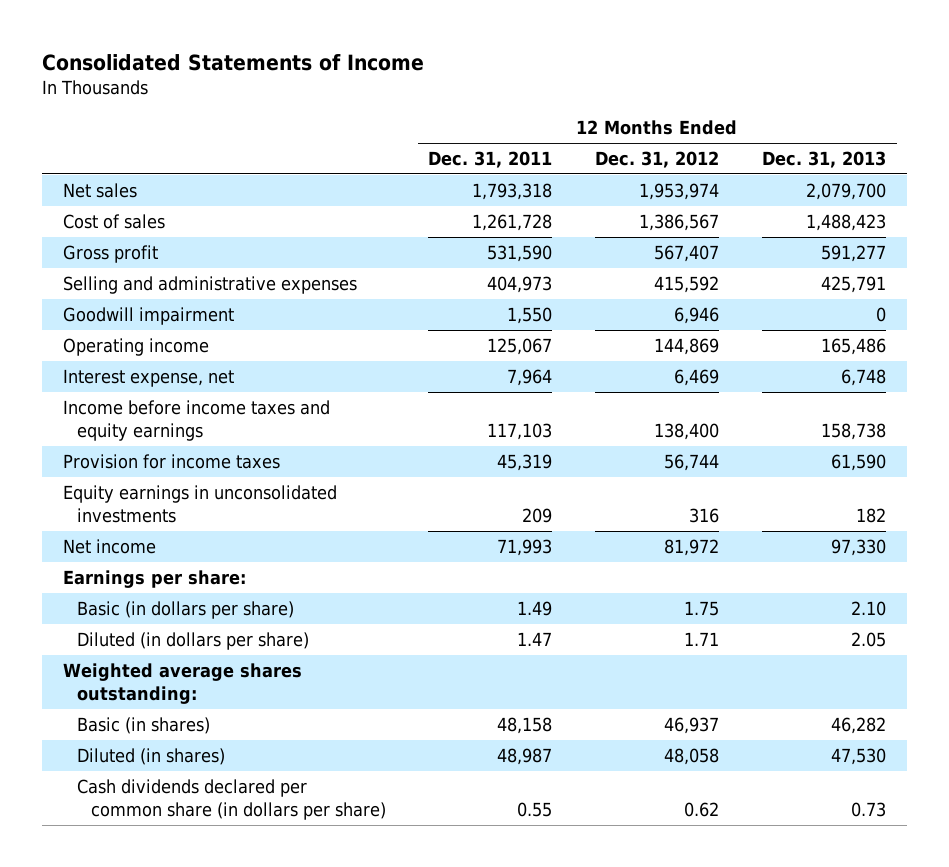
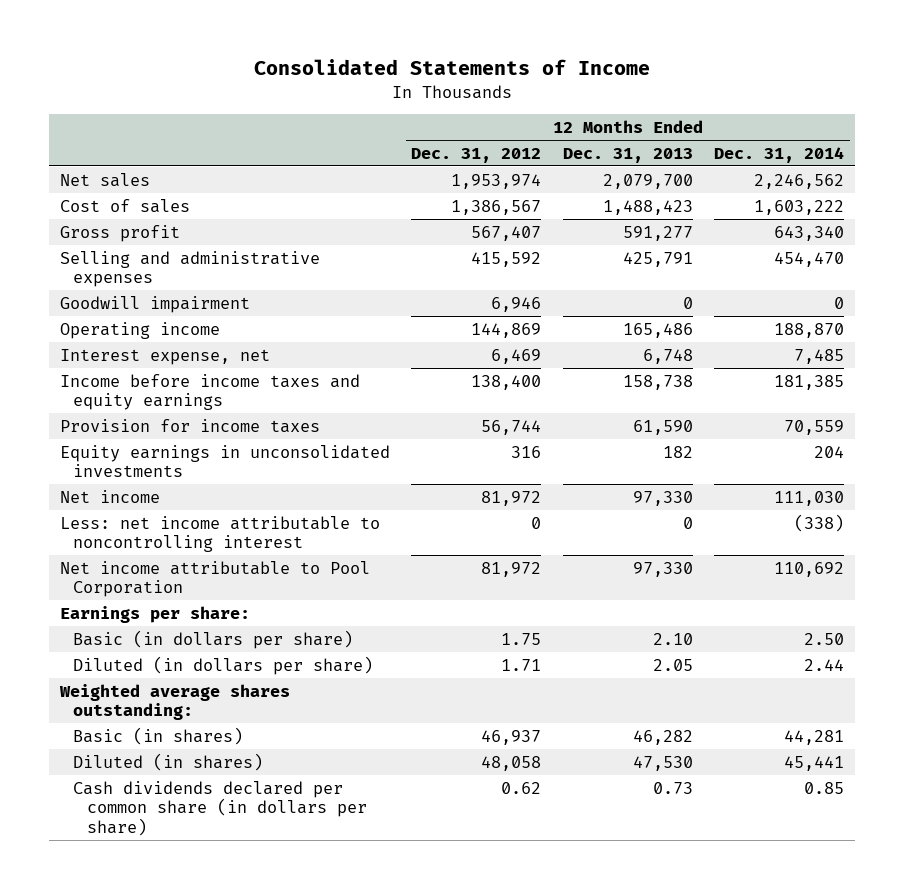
[428,151,553,169] Dec. 31, 2011 -> none
none -> [714,146,845,163] Dec. 31, 2014
none -> [59,515,380,553] Less: net income attributable to noncontrolling interest
none -> [59,560,370,598] Net income attributable to Pool Corporation

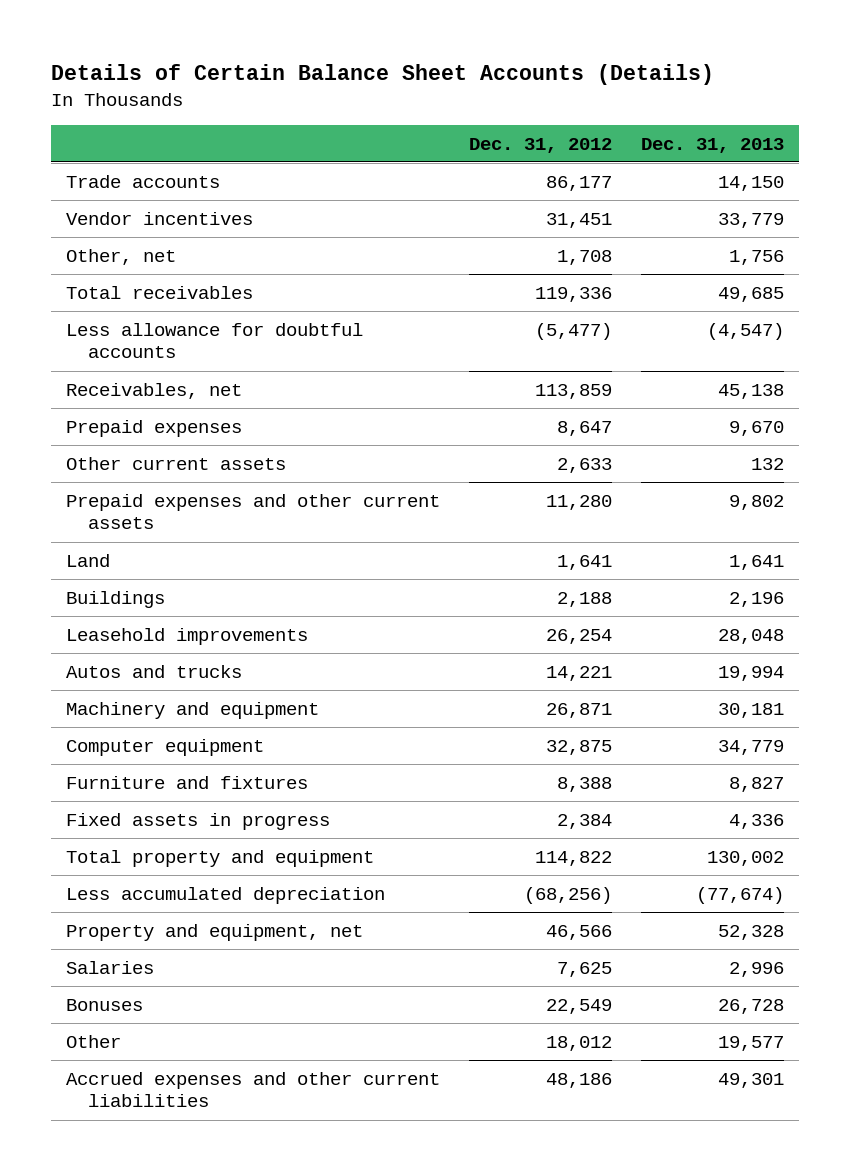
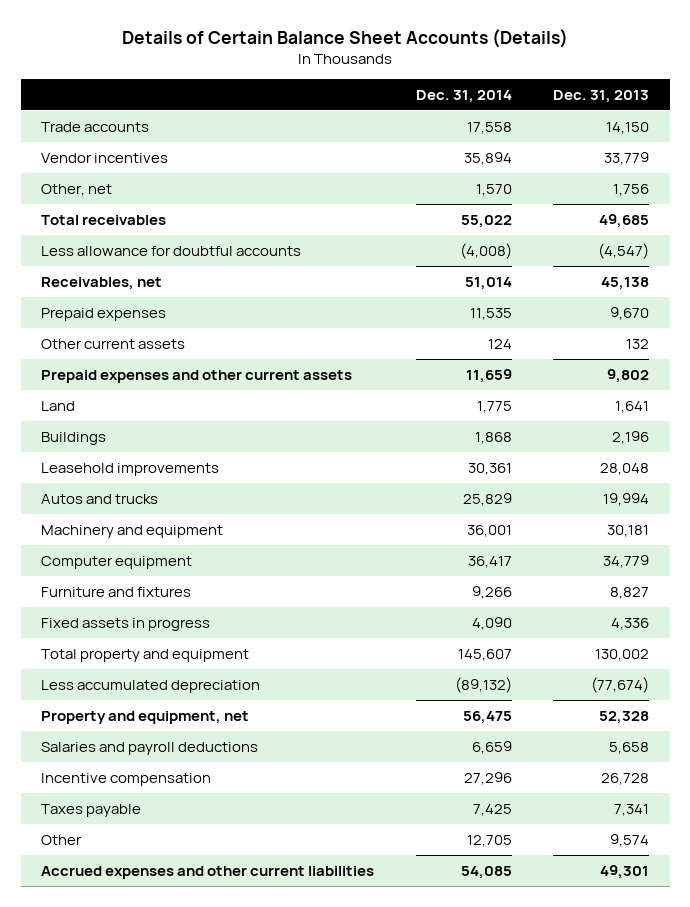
[468,137,612,153] Dec. 31, 2012 -> none
none -> [415,90,512,104] Dec. 31, 2014
[65,960,154,974] Salaries -> none
none -> [41,741,259,755] Salaries and payroll deductions
[65,998,143,1011] Bonuses -> [41,772,212,786] Incentive compensation
none -> [41,803,142,817] Taxes payable
[717,1035,784,1051] 19,577 -> [609,833,649,847] 9,574

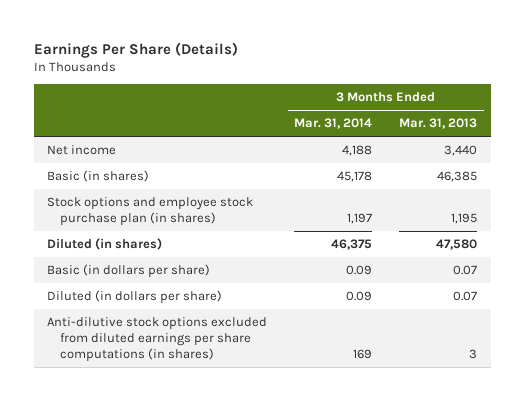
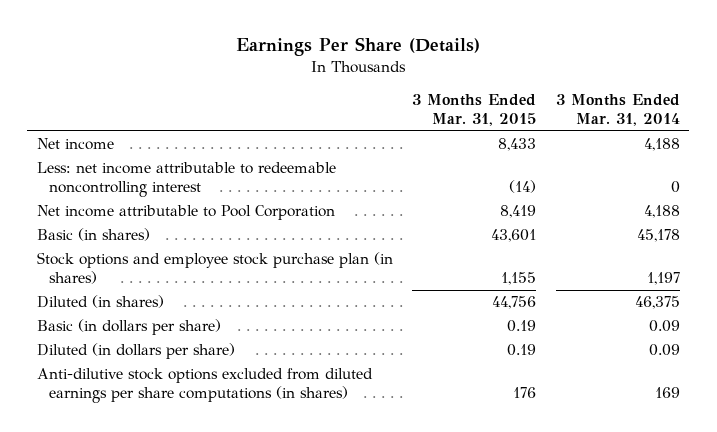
[399,118,478,130] Mar. 31, 2013 -> none
none -> [412,93,537,126] 3 Months Ended Mar. 31, 2015
none -> [36,162,336,198] Less: net income attributable to redeemable noncontrolling interest
none -> [36,205,335,221] Net income attributable to Pool Corporation

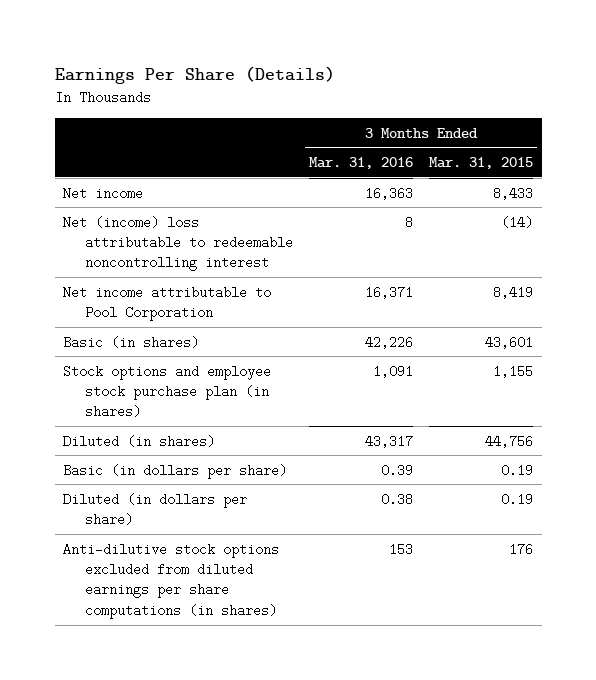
[555,93,680,126] 3 Months Ended Mar. 31, 2014 -> none
none -> [309,156,414,169] Mar. 31, 2016
[36,162,336,198] Less: net income attributable to redeemable noncontrolling interest -> [63,215,293,272] Net (income) loss attributable to redeemable noncontrolling interest

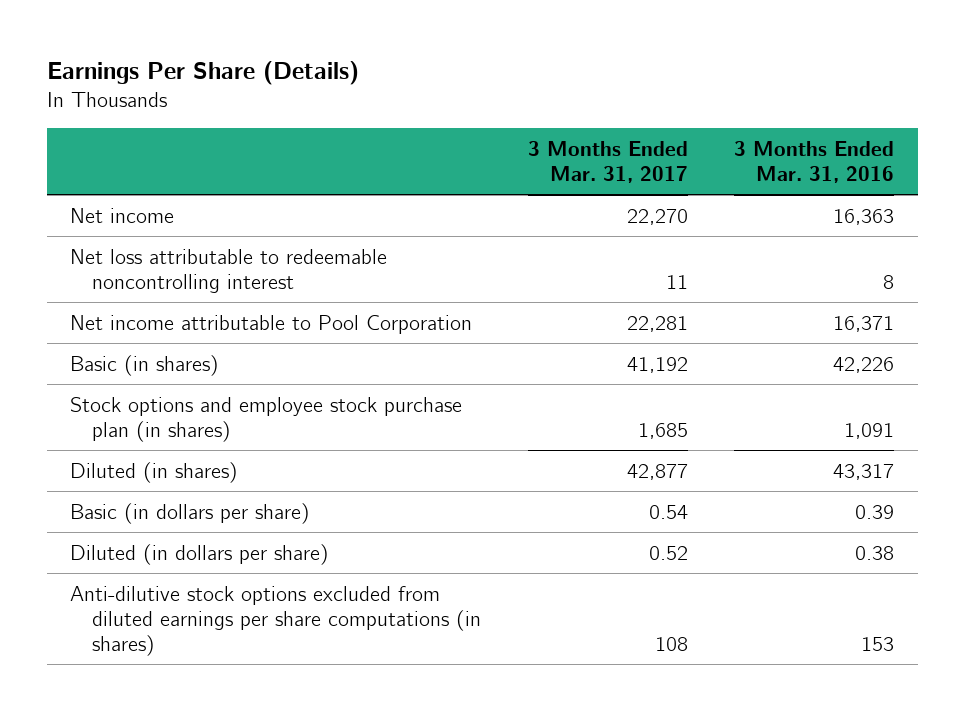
[429,156,534,169] Mar. 31, 2015 -> none
none -> [527,140,688,184] 3 Months Ended Mar. 31, 2017
[63,215,293,272] Net (income) loss attributable to redeemable noncontrolling interest -> [70,248,388,293] Net loss attributable to redeemable noncontrolling interest

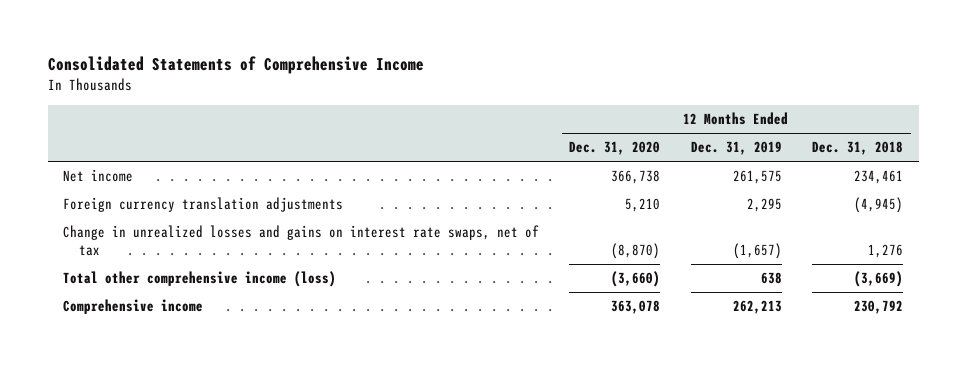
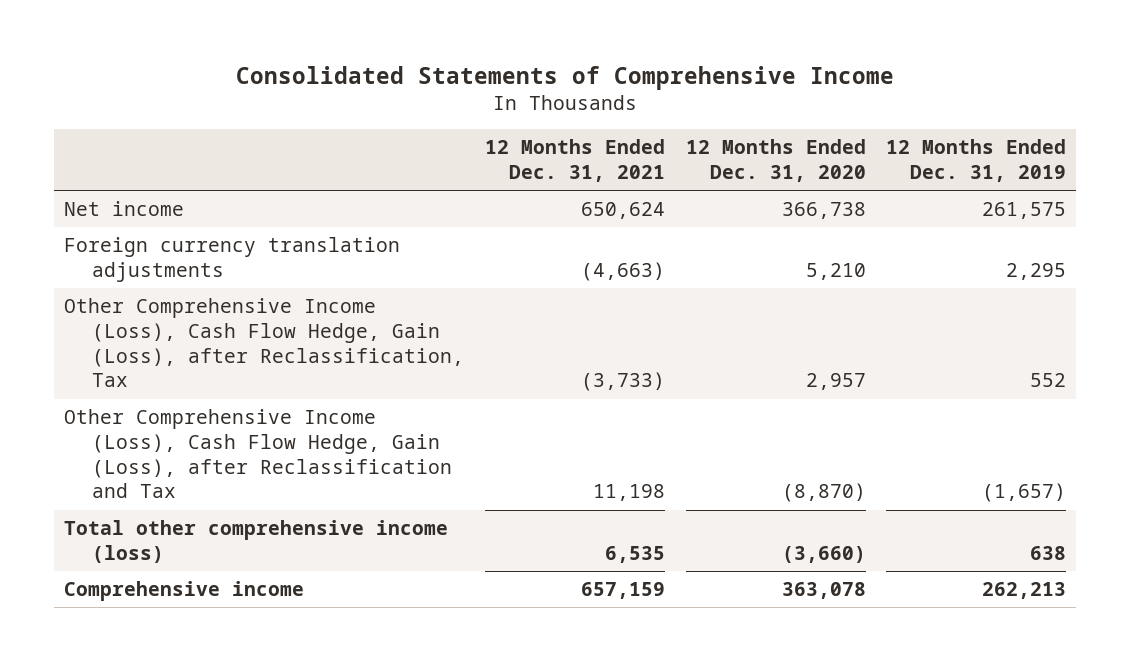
[812,141,904,156] Dec. 31, 2018 -> none
none -> [484,139,665,182] 12 Months Ended Dec. 31, 2021
none -> [63,298,465,388] Other Comprehensive Income (Loss), Cash Flow Hedge, Gain (Loss), after Reclassification, Tax
[62,225,539,256] Change in unrealized losses and gains on interest rate swaps, net of tax -> [63,409,453,499] Other Comprehensive Income (Loss), Cash Flow Hedge, Gain (Loss), after Reclassification and Tax

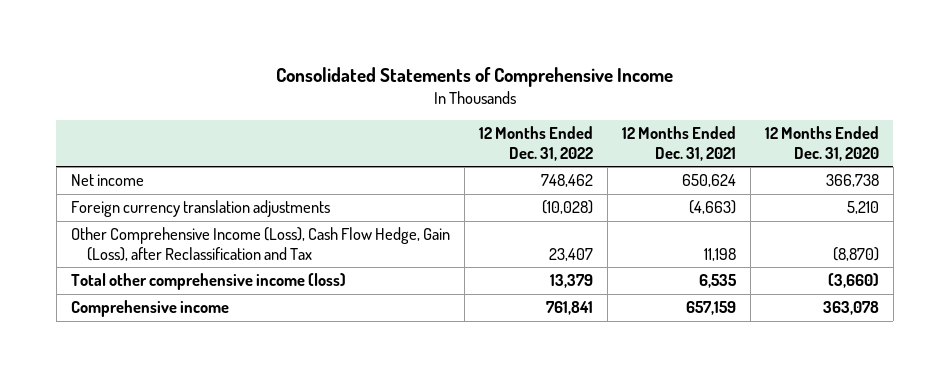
[886,139,1067,182] 12 Months Ended Dec. 31, 2019 -> none
none -> [478,126,593,161] 12 Months Ended Dec. 31, 2022
[63,298,465,388] Other Comprehensive Income (Loss), Cash Flow Hedge, Gain (Loss), after Reclassification, Tax -> none

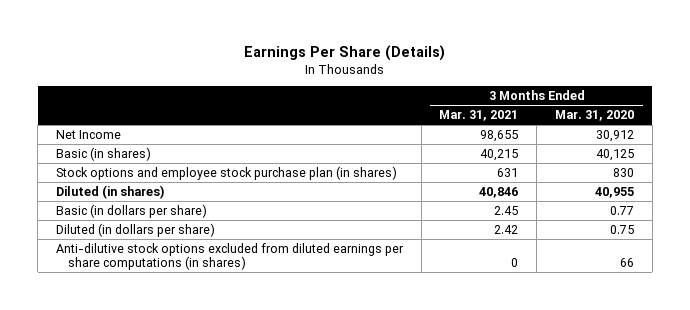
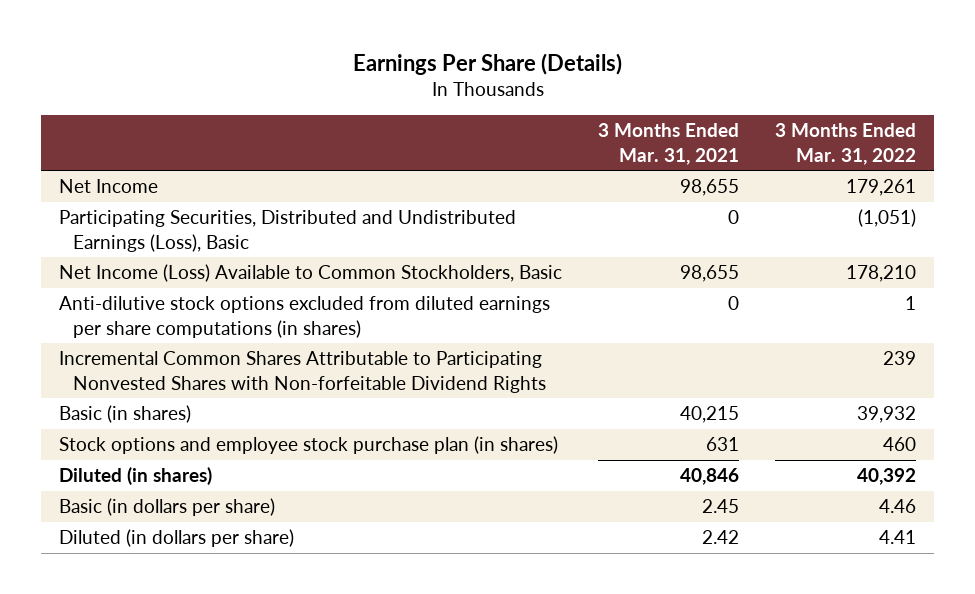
[554,110,634,122] Mar. 31, 2020 -> none
none -> [775,123,917,165] 3 Months Ended Mar. 31, 2022
none -> [59,210,517,252] Participating Securities, Distributed and Undistributed Earnings (Loss), Basic
none -> [59,264,563,283] Net Income (Loss) Available to Common Stockholders, Basic
[55,242,404,271] Anti-dilutive stock options excluded from diluted earnings per share computations (in shares) -> [59,296,551,338] Anti-dilutive stock options excluded from diluted earnings per share computations (in shares)
none -> [59,351,547,393] Incremental Common Shares Attributable to Participating Nonvested Shares with Non-forfeitable Dividend Rights

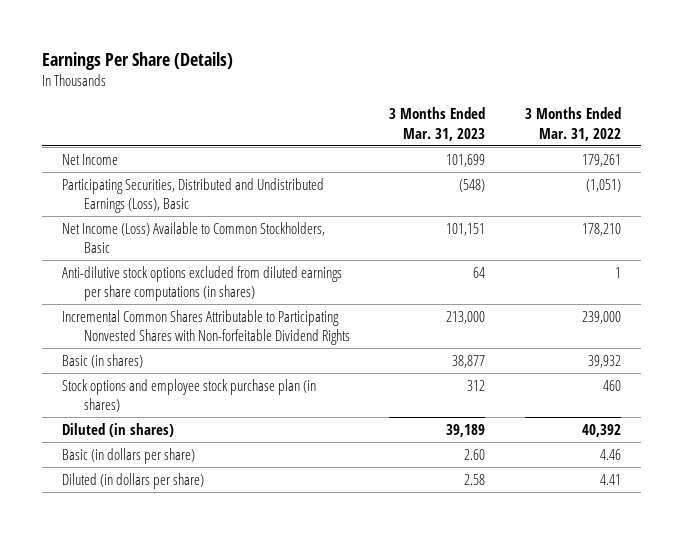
[598,123,740,165] 3 Months Ended Mar. 31, 2021 -> none
none -> [389,107,486,141] 3 Months Ended Mar. 31, 2023
[883,351,917,366] 239 -> [582,310,622,324] 239,000

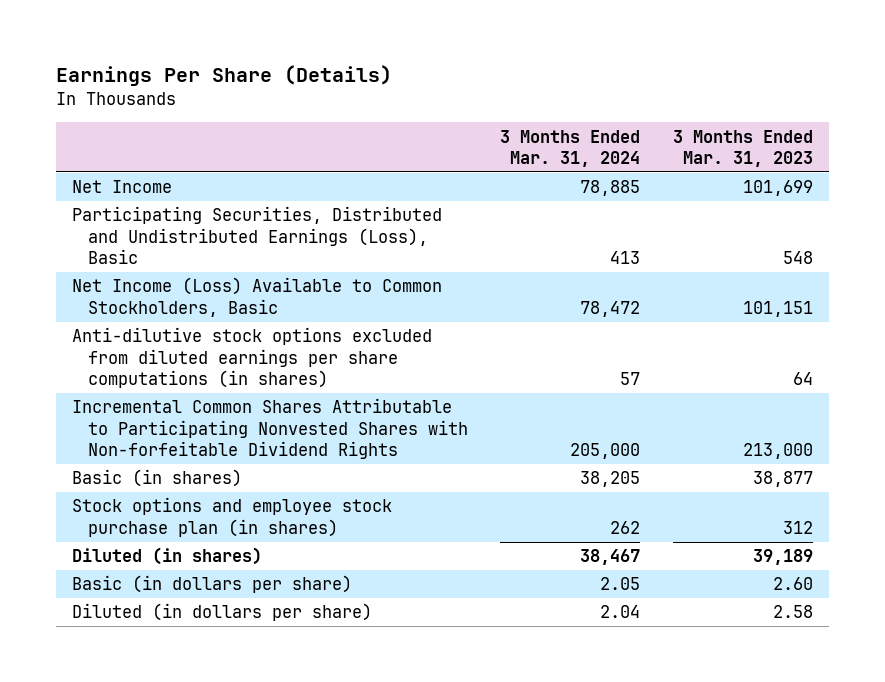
[525,107,622,141] 3 Months Ended Mar. 31, 2022 -> none
none -> [500,129,641,167] 3 Months Ended Mar. 31, 2024
[459,178,486,192] (548) -> [782,251,813,265] 548

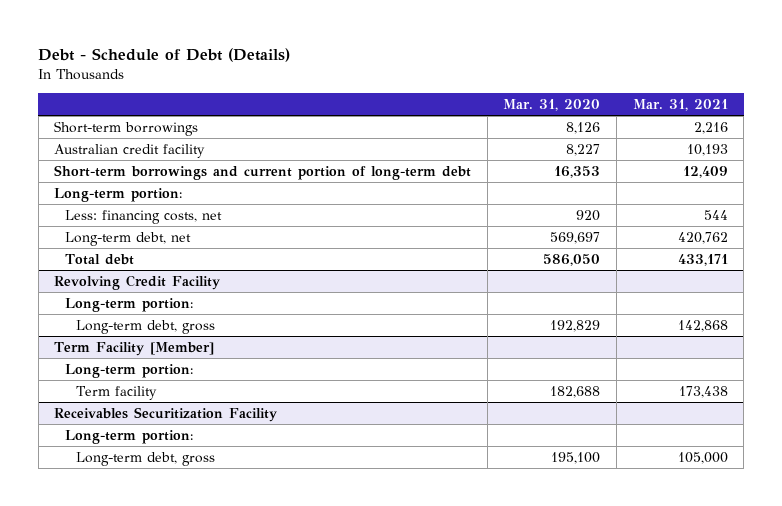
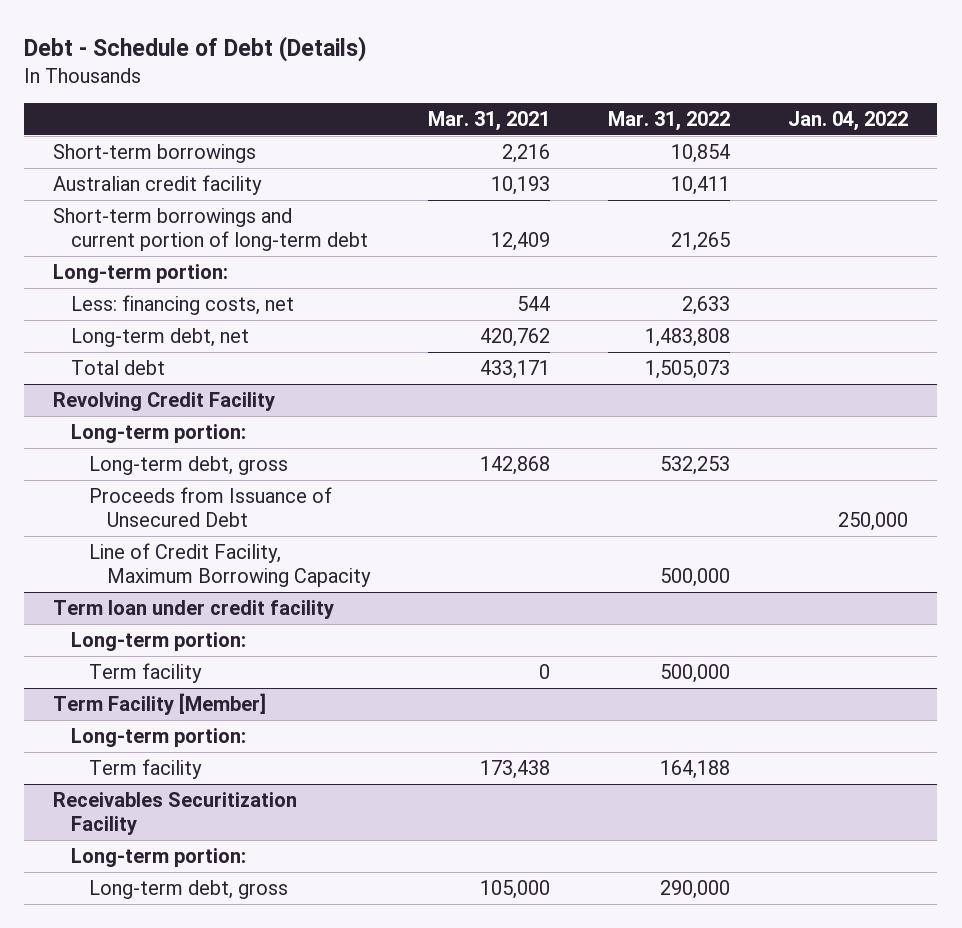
[503,99,601,112] Mar. 31, 2020 -> none
none -> [608,110,731,131] Mar. 31, 2022
none -> [788,110,909,131] Jan. 04, 2022
none -> [89,487,333,528] Proceeds from Issuance of Unsecured Debt
none -> [89,543,372,588] Line of Credit Facility, Maximum Borrowing Capacity
none -> [53,600,335,620] Term loan under credit facility
none -> [71,632,247,652] Long-term portion:
none -> [89,663,203,684] Term facility

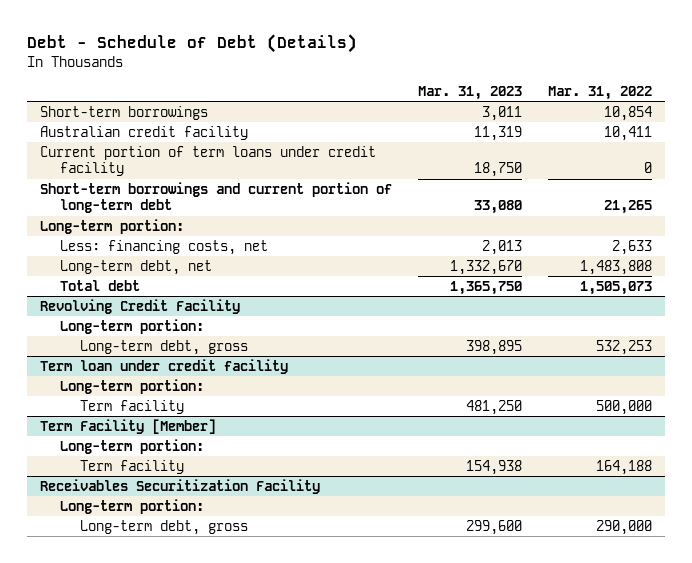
[428,110,551,131] Mar. 31, 2021 -> none
[788,110,909,131] Jan. 04, 2022 -> none
none -> [417,85,522,100] Mar. 31, 2023
none -> [40,145,377,177] Current portion of term loans under credit facility
[89,487,333,528] Proceeds from Issuance of Unsecured Debt -> none
[89,543,372,588] Line of Credit Facility, Maximum Borrowing Capacity -> none

